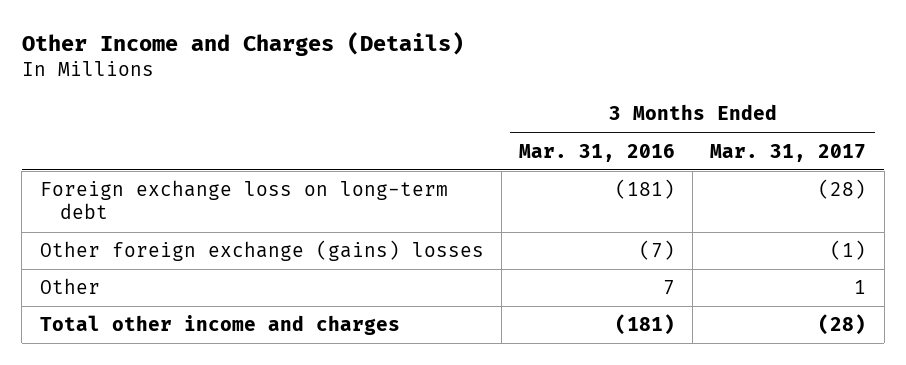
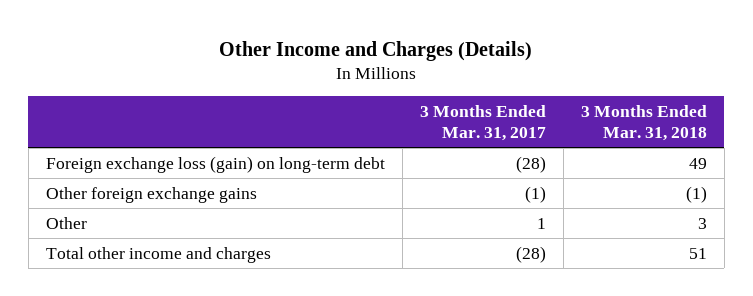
[518,143,675,162] Mar. 31, 2016 -> none
none -> [580,105,707,141] 3 Months Ended Mar. 31, 2018
[39,180,448,220] Foreign exchange loss on long-term debt -> [45,155,385,173] Foreign exchange loss (gain) on long-term debt
[39,240,484,262] Other foreign exchange (gains) losses -> [45,186,257,203] Other foreign exchange gains

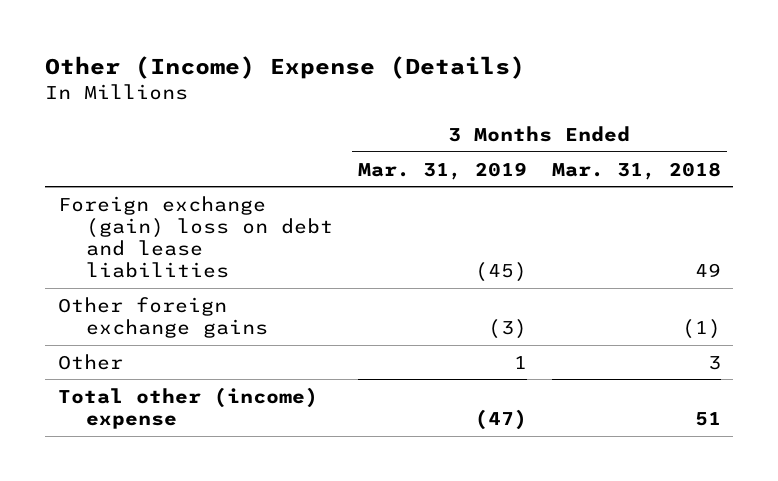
[219,40,533,61] Other Income and Charges (Details) -> [45,56,526,80] Other (Income) Expense (Details)
[419,105,546,141] 3 Months Ended Mar. 31, 2017 -> none
none -> [358,161,528,180] Mar. 31, 2019
[45,155,385,173] Foreign exchange loss (gain) on long-term debt -> [57,195,334,278] Foreign exchange (gain) loss on debt and lease liabilities
[45,246,271,263] Total other income and charges -> [57,386,318,429] Total other (income) expense

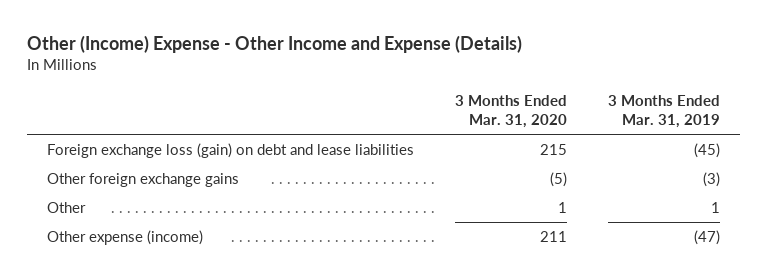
[45,56,526,80] Other (Income) Expense (Details) -> [26,35,522,54] Other (Income) Expense - Other Income and Expense (Details)
[551,161,721,180] Mar. 31, 2018 -> none
none -> [455,94,568,129] 3 Months Ended Mar. 31, 2020
[57,195,334,278] Foreign exchange (gain) loss on debt and lease liabilities -> [47,143,415,159] Foreign exchange loss (gain) on debt and lease liabilities
[57,386,318,429] Total other (income) expense -> [47,230,204,246] Other expense (income)

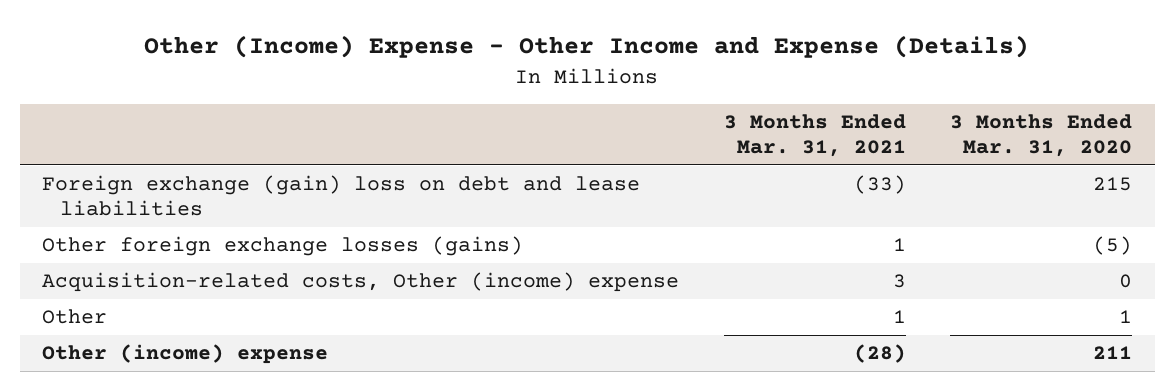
[608,94,721,129] 3 Months Ended Mar. 31, 2019 -> none
none -> [723,114,906,158] 3 Months Ended Mar. 31, 2021
[47,143,415,159] Foreign exchange loss (gain) on debt and lease liabilities -> [42,175,641,217] Foreign exchange (gain) loss on debt and lease liabilities
[47,173,240,188] Other foreign exchange gains -> [42,236,524,257] Other foreign exchange losses (gains)
none -> [42,272,680,293] Acquisition-related costs, Other (income) expense
[47,230,204,246] Other expense (income) -> [42,344,329,365] Other (income) expense

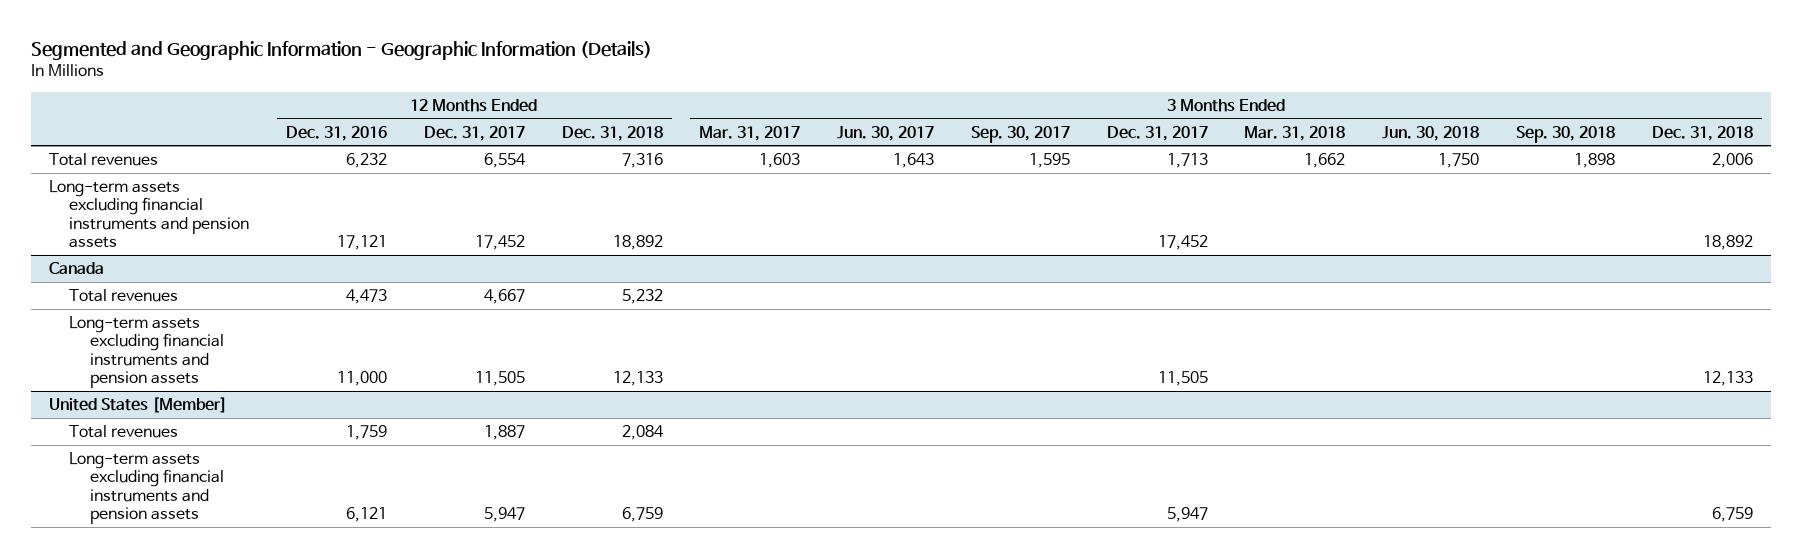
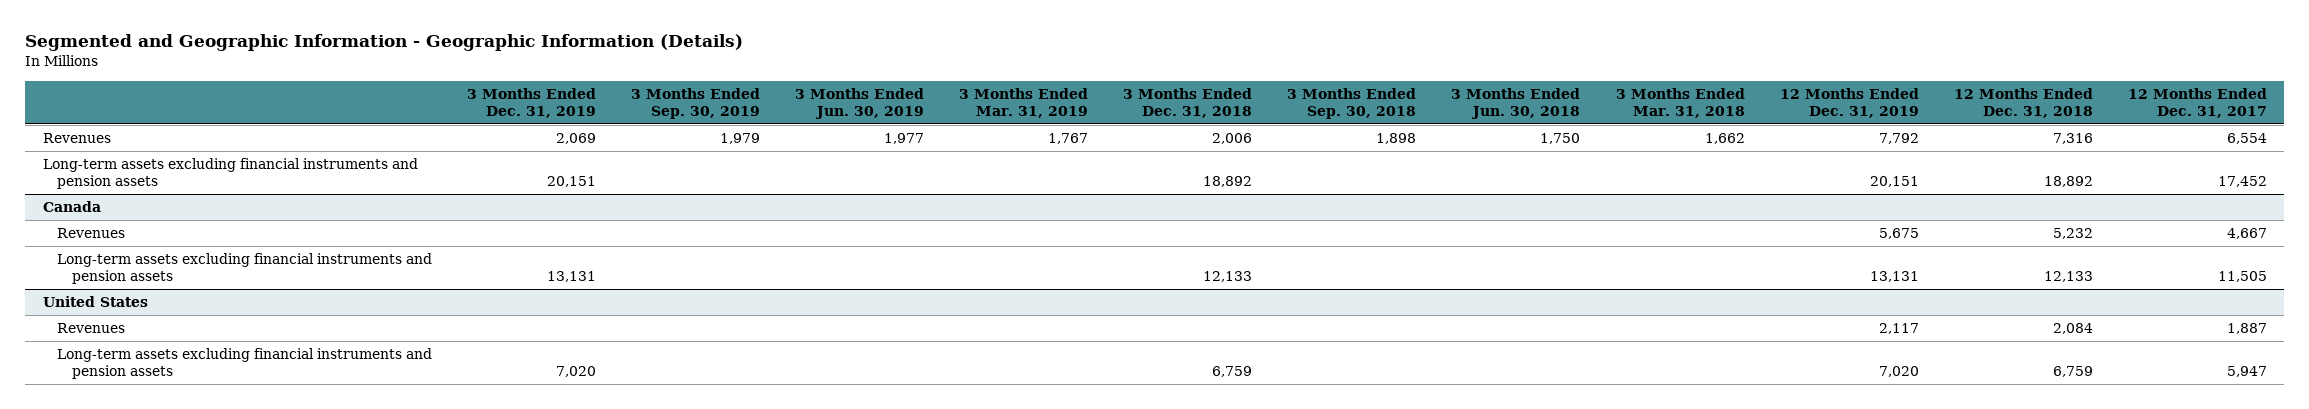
[286,125,388,141] Dec. 31, 2016 -> none
[699,125,801,141] Mar. 31, 2017 -> none
[837,125,935,141] Jun. 30, 2017 -> none
[970,125,1070,143] Sep. 30, 2017 -> none
[1106,125,1208,141] Dec. 31, 2017 -> none
none -> [467,87,597,119] 3 Months Ended Dec. 31, 2019
none -> [631,87,761,120] 3 Months Ended Sep. 30, 2019
none -> [795,87,925,120] 3 Months Ended Jun. 30, 2019
none -> [959,87,1089,119] 3 Months Ended Mar. 31, 2019
none -> [1779,87,1919,119] 12 Months Ended Dec. 31, 2019
[48,153,158,167] Total revenues -> [42,133,111,144] Revenues
[69,289,179,303] Total revenues -> [57,228,126,239] Revenues
[48,397,227,414] United States [Member] -> [42,296,148,308] United States
[69,425,179,439] Total revenues -> [57,323,126,334] Revenues

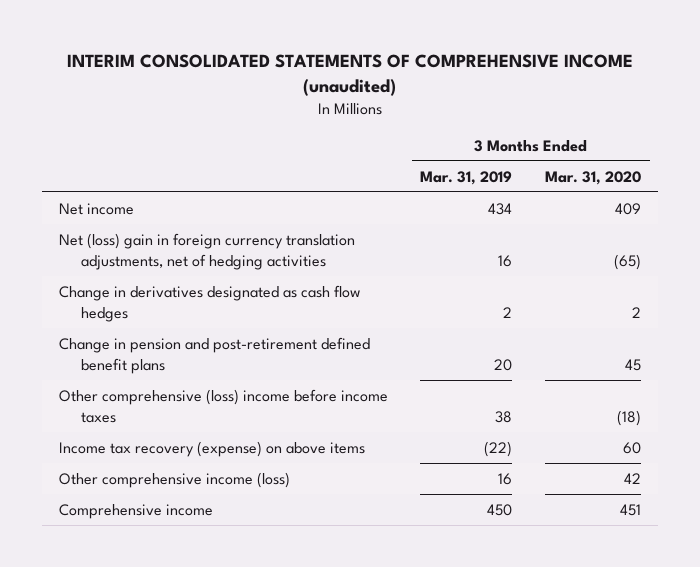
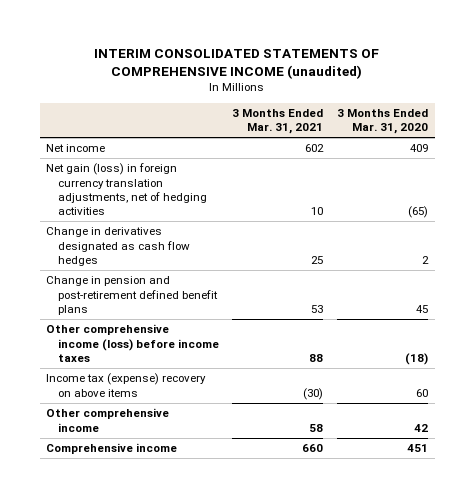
[420,170,513,185] Mar. 31, 2019 -> none
none -> [232,109,324,135] 3 Months Ended Mar. 31, 2021
[58,232,355,270] Net (loss) gain in foreign currency translation adjustments, net of hedging activities -> [46,163,208,216] Net gain (loss) in foreign currency translation adjustments, net of hedging activities
[58,388,388,423] Other comprehensive (loss) income before income taxes -> [46,324,220,362] Other comprehensive income (loss) before income taxes
[58,440,365,457] Income tax recovery (expense) on above items -> [46,373,207,397] Income tax (expense) recovery on above items
[58,471,290,488] Other comprehensive income (loss) -> [46,408,170,432] Other comprehensive income

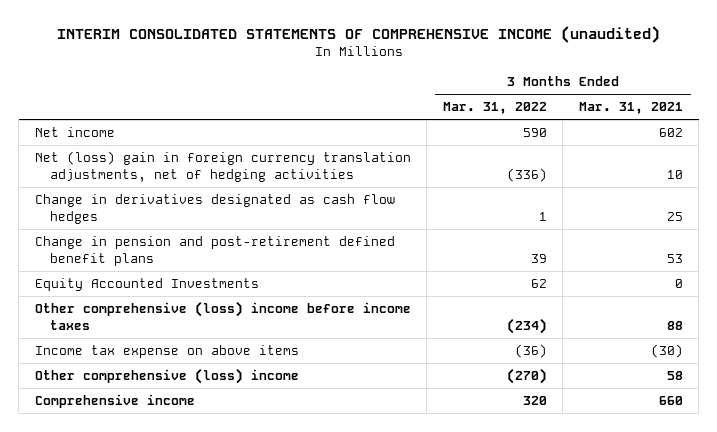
[336,109,428,135] 3 Months Ended Mar. 31, 2020 -> none
none -> [442,102,547,115] Mar. 31, 2022
[46,163,208,216] Net gain (loss) in foreign currency translation adjustments, net of hedging activities -> [34,151,411,182] Net (loss) gain in foreign currency translation adjustments, net of hedging activities
none -> [34,278,259,292] Equity Accounted Investments
[46,324,220,362] Other comprehensive income (loss) before income taxes -> [34,301,411,330] Other comprehensive (loss) income before income taxes
[46,373,207,397] Income tax (expense) recovery on above items -> [34,345,299,359] Income tax expense on above items
[46,408,170,432] Other comprehensive income -> [34,368,299,385] Other comprehensive (loss) income

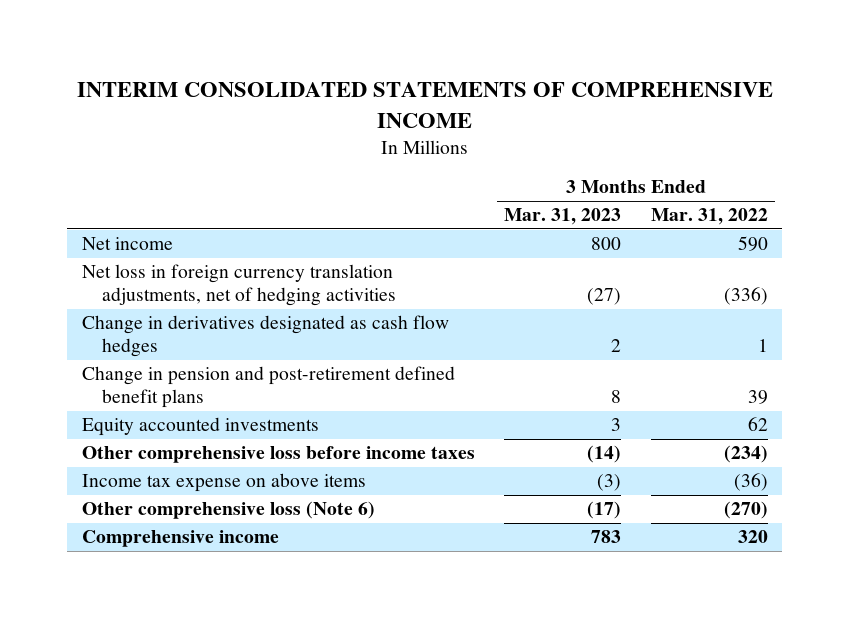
[56,25,660,43] INTERIM CONSOLIDATED STATEMENTS OF COMPREHENSIVE INCOME (unaudited) -> [76,82,773,128] INTERIM CONSOLIDATED STATEMENTS OF COMPREHENSIVE INCOME
[578,102,683,115] Mar. 31, 2021 -> none
none -> [504,208,622,226] Mar. 31, 2023
[34,151,411,182] Net (loss) gain in foreign currency translation adjustments, net of hedging activities -> [82,264,397,307] Net loss in foreign currency translation adjustments, net of hedging activities
[34,278,259,292] Equity Accounted Investments -> [82,417,320,437] Equity accounted investments
[34,301,411,330] Other comprehensive (loss) income before income taxes -> [82,446,476,464] Other comprehensive loss before income taxes
[34,368,299,385] Other comprehensive (loss) income -> [82,501,376,520] Other comprehensive loss (Note 6)

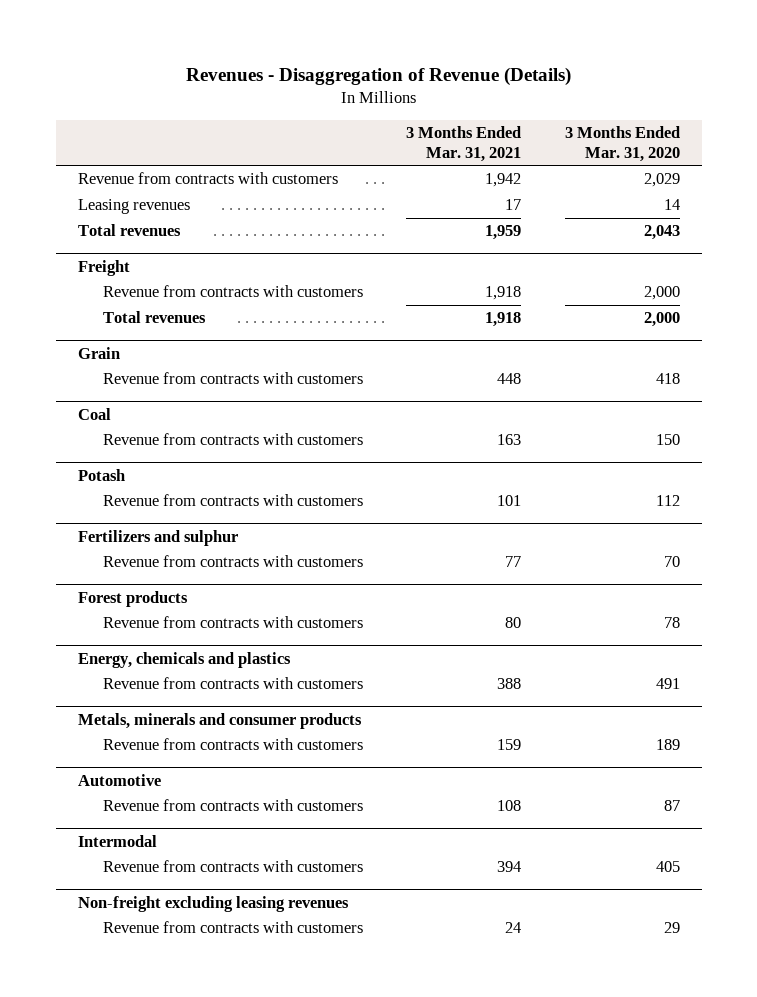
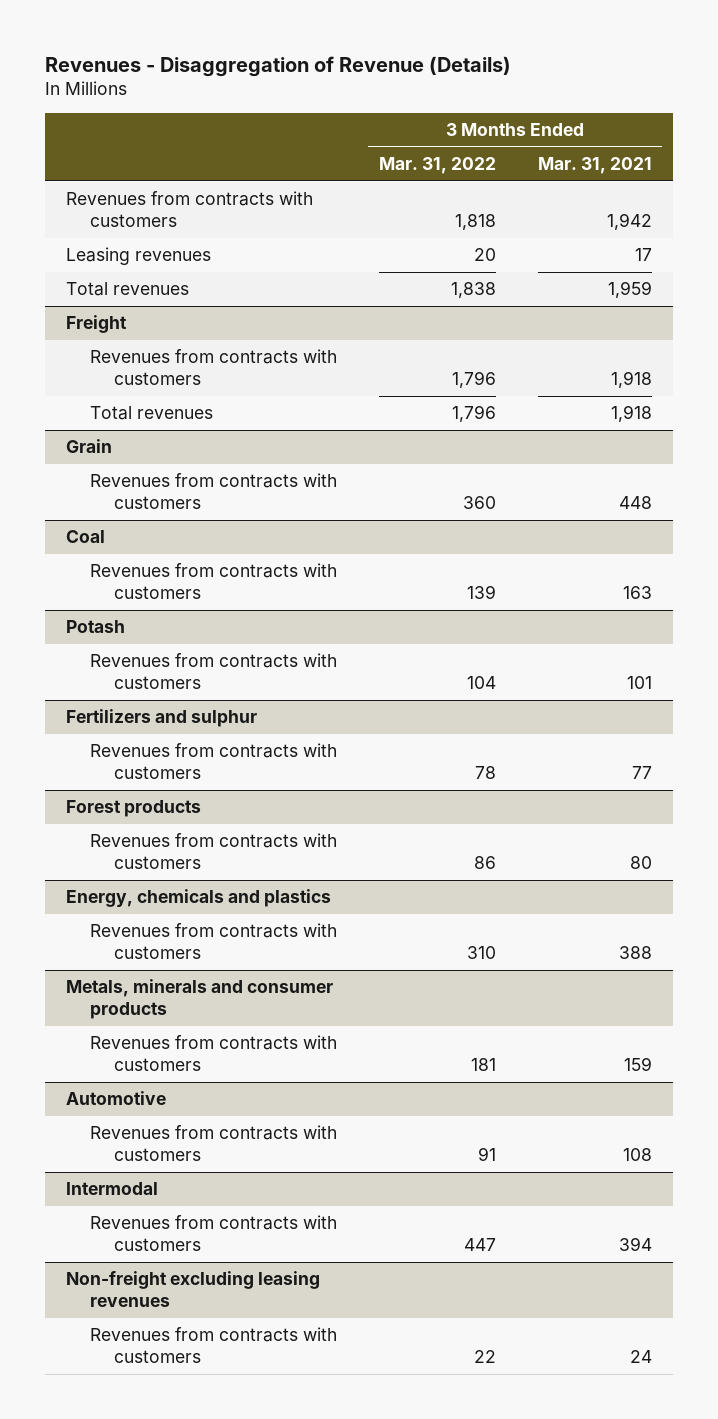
[564,125,680,162] 3 Months Ended Mar. 31, 2020 -> none
none -> [378,157,496,175] Mar. 31, 2022
[77,172,338,185] Revenue from contracts with customers -> [66,191,314,228] Revenues from contracts with customers
[103,285,364,298] Revenue from contracts with customers -> [89,349,337,386] Revenues from contracts with customers
[103,372,364,385] Revenue from contracts with customers -> [89,473,337,510] Revenues from contracts with customers
[103,433,364,446] Revenue from contracts with customers -> [89,563,337,600] Revenues from contracts with customers
[103,494,364,507] Revenue from contracts with customers -> [89,653,337,690] Revenues from contracts with customers
[103,555,364,568] Revenue from contracts with customers -> [89,743,337,780] Revenues from contracts with customers
[103,616,364,629] Revenue from contracts with customers -> [89,833,337,870] Revenues from contracts with customers
[103,677,364,690] Revenue from contracts with customers -> [89,923,337,960] Revenues from contracts with customers
[103,738,364,751] Revenue from contracts with customers -> [89,1035,337,1072] Revenues from contracts with customers
[103,799,364,812] Revenue from contracts with customers -> [89,1125,337,1162] Revenues from contracts with customers
[103,860,364,873] Revenue from contracts with customers -> [89,1215,337,1252] Revenues from contracts with customers
[103,921,364,934] Revenue from contracts with customers -> [89,1327,337,1364] Revenues from contracts with customers

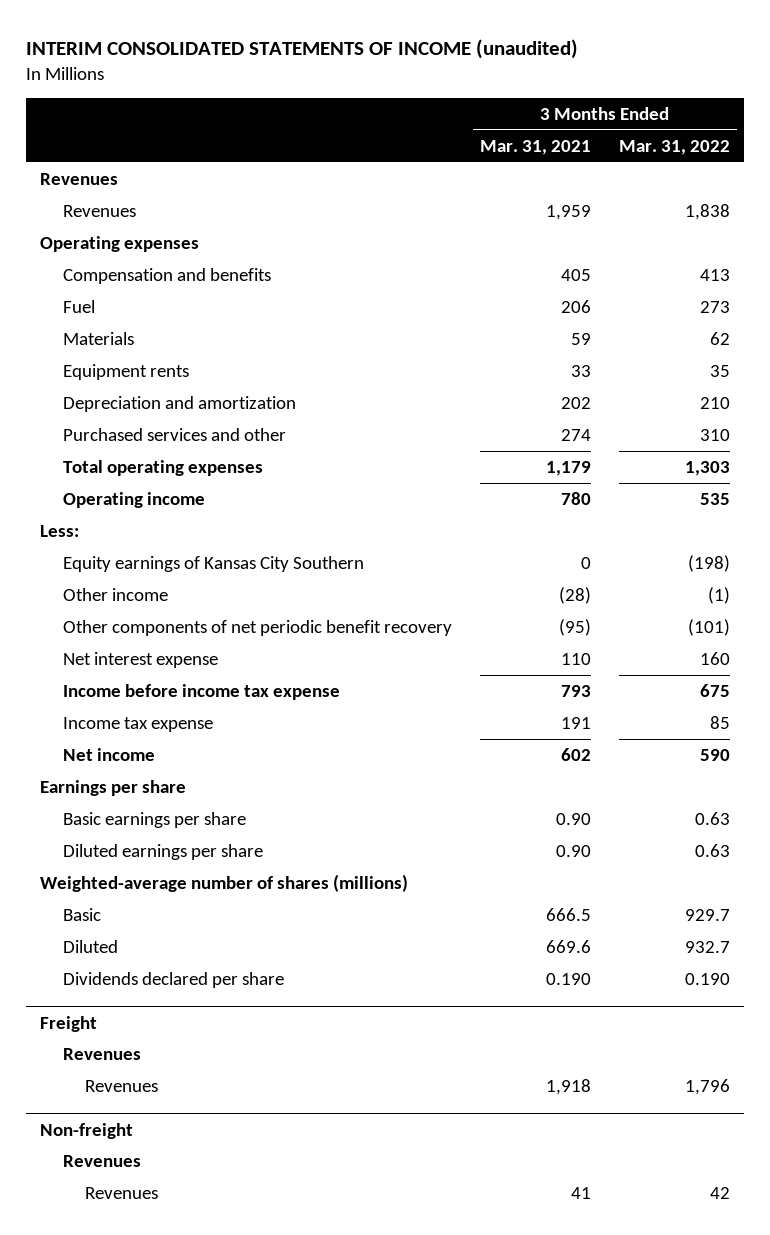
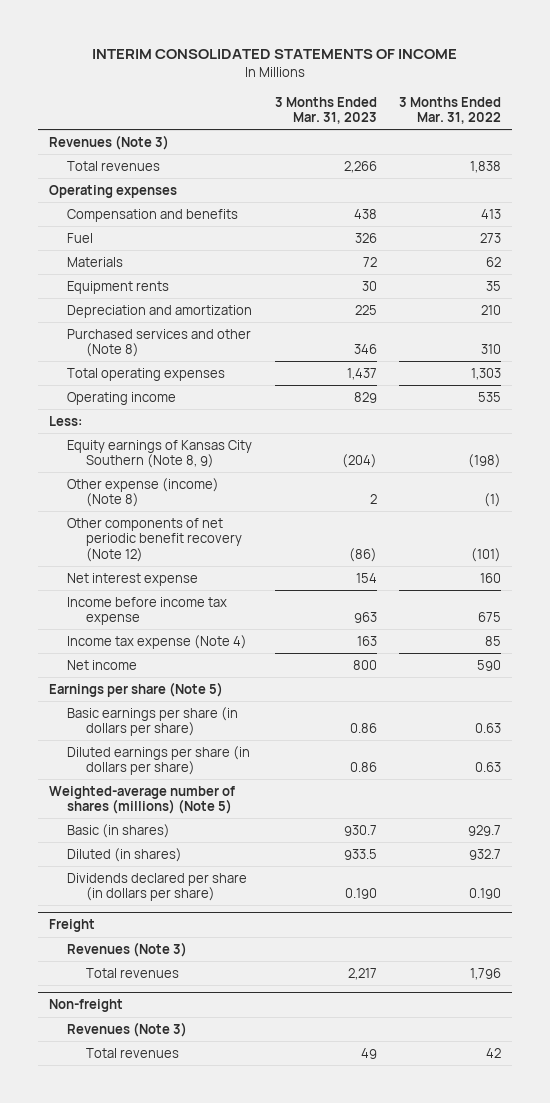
[26,38,579,59] INTERIM CONSOLIDATED STATEMENTS OF INCOME (unaudited) -> [92,48,458,59] INTERIM CONSOLIDATED STATEMENTS OF INCOME
[479,139,591,155] Mar. 31, 2021 -> none
none -> [274,96,377,125] 3 Months Ended Mar. 31, 2023
[40,172,119,185] Revenues -> [49,134,170,150] Revenues (Note 3)
[62,204,136,217] Revenues -> [67,160,161,171] Total revenues
[62,427,286,441] Purchased services and other -> [67,328,252,358] Purchased services and other (Note 8)
[62,555,364,572] Equity earnings of Kansas City Southern -> [67,439,253,469] Equity earnings of Kansas City Southern (Note 8, 9)
[62,587,168,601] Other income -> [67,477,220,508] Other expense (income) (Note 8)
[62,619,452,636] Other components of net periodic benefit recovery -> [67,517,242,562] Other components of net periodic benefit recovery (Note 12)
[62,716,213,732] Income tax expense -> [67,634,248,649] Income tax expense (Note 4)
[40,779,187,796] Earnings per share -> [49,681,224,697] Earnings per share (Note 5)
[62,811,246,828] Basic earnings per share -> [67,706,239,737] Basic earnings per share (in dollars per share)
[62,843,263,860] Diluted earnings per share -> [67,745,251,776] Diluted earnings per share (in dollars per share)
[40,873,409,892] Weighted-average number of shares (millions) -> [49,785,236,815] Weighted-average number of shares (millions) (Note 5)
[62,907,101,921] Basic -> [67,823,171,838] Basic (in shares)
[62,939,118,953] Diluted -> [67,847,183,862] Diluted (in shares)
[62,971,284,988] Dividends declared per share -> [67,872,248,902] Dividends declared per share (in dollars per share)
[62,1047,141,1060] Revenues -> [67,941,188,957] Revenues (Note 3)
[84,1079,158,1092] Revenues -> [85,967,179,978] Total revenues
[62,1154,141,1167] Revenues -> [67,1021,188,1037] Revenues (Note 3)
[84,1186,158,1199] Revenues -> [85,1047,179,1058] Total revenues

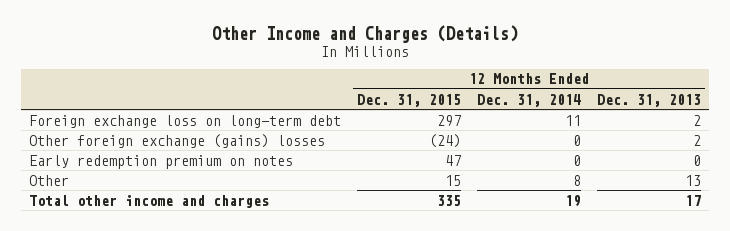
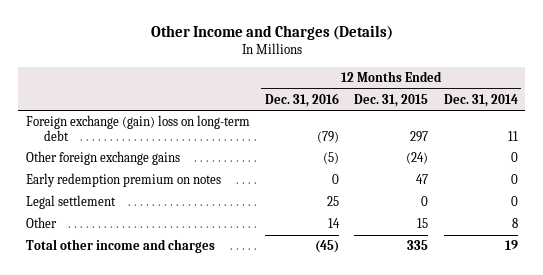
[596,93,701,107] Dec. 31, 2013 -> none
none -> [265,92,340,107] Dec. 31, 2016
[29,114,342,128] Foreign exchange loss on long-term debt -> [25,115,250,141] Foreign exchange (gain) loss on long-term debt
[29,133,326,148] Other foreign exchange (gains) losses -> [25,151,180,166] Other foreign exchange gains
none -> [25,195,116,210] Legal settlement

